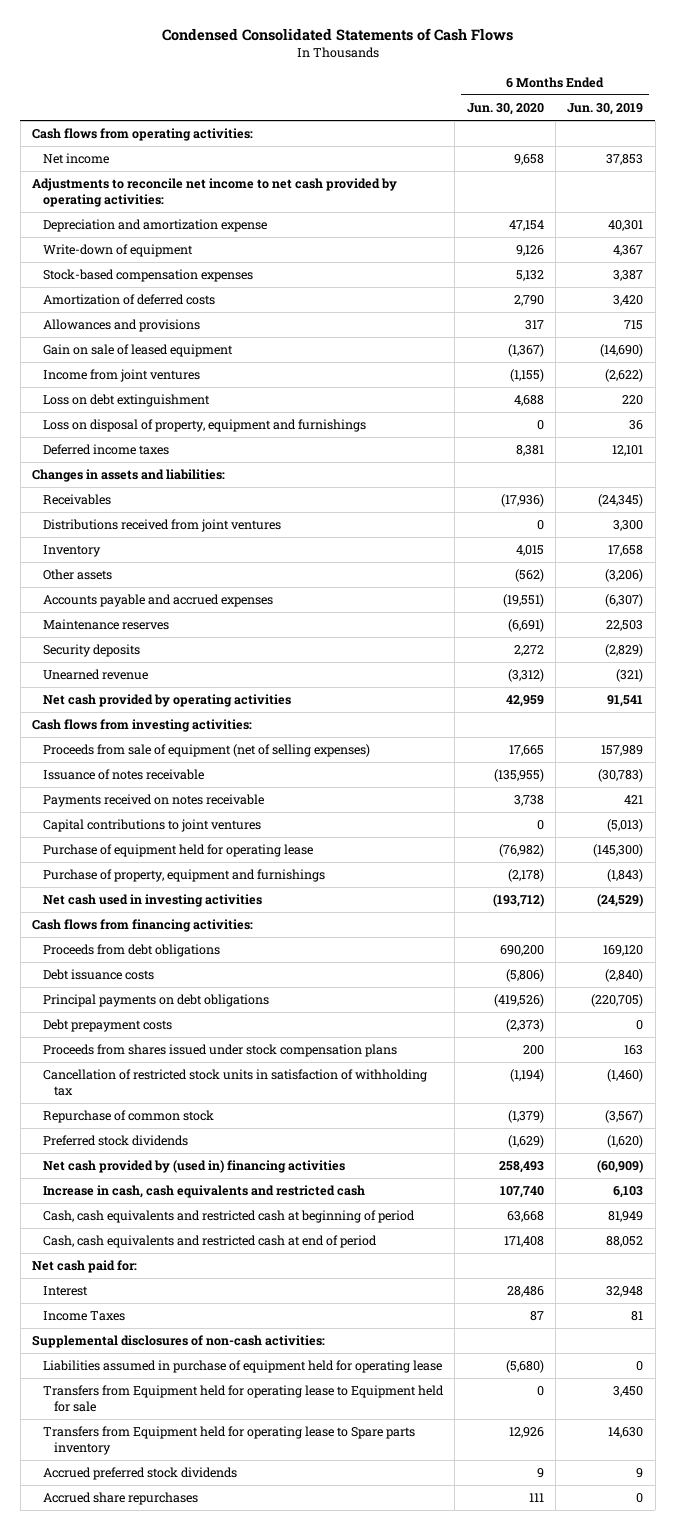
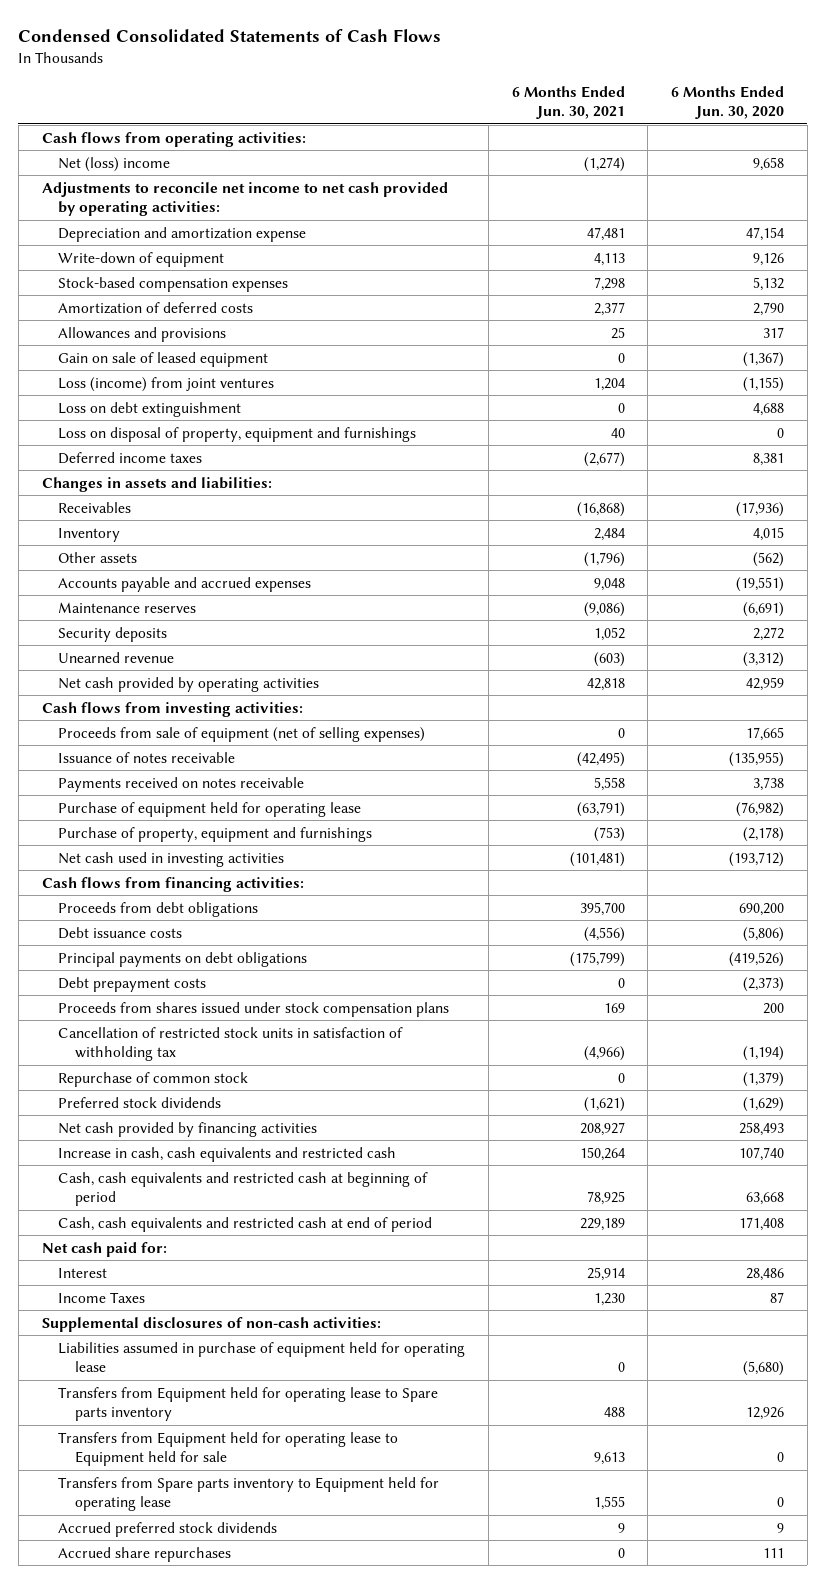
[567,102,644,115] Jun. 30, 2019 -> none
none -> [511,85,625,119] 6 Months Ended Jun. 30, 2021
[43,153,110,165] Net income -> [58,156,171,172] Net (loss) income
[43,369,201,383] Income from joint ventures -> [58,376,275,392] Loss (income) from joint ventures
[43,519,282,533] Distributions received from joint ventures -> none
[43,819,262,833] Capital contributions to joint ventures -> none
[43,1160,346,1174] Net cash provided by (used in) financing activities -> [58,1121,318,1137] Net cash provided by financing activities
[43,1385,445,1413] Transfers from Equipment held for operating lease to Equipment held for sale -> [58,1431,399,1467] Transfers from Equipment held for operating lease to Equipment held for sale
none -> [58,1476,440,1512] Transfers from Spare parts inventory to Equipment held for operating lease

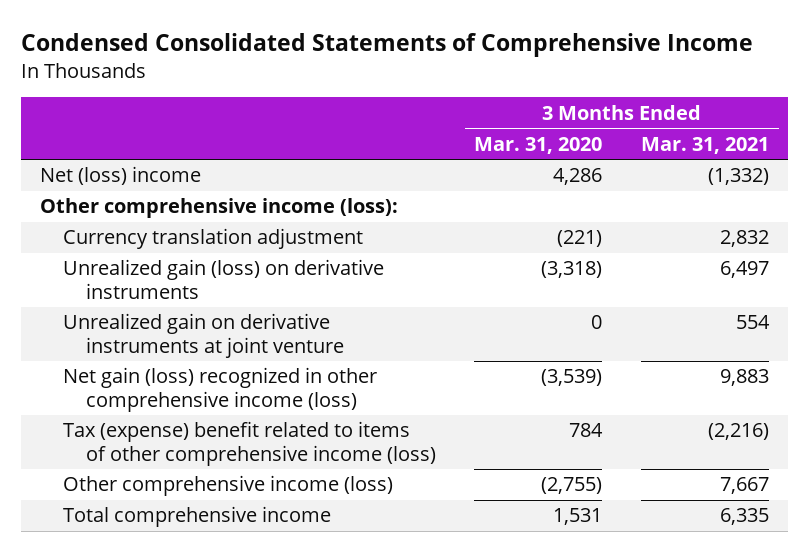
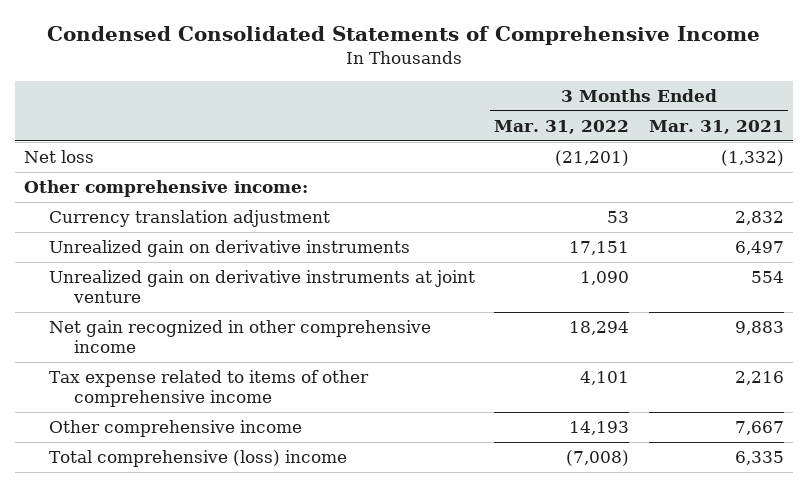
[474,136,603,154] Mar. 31, 2020 -> none
none -> [494,119,630,134] Mar. 31, 2022
[40,166,202,186] Net (loss) income -> [24,150,95,164] Net loss
[40,198,399,219] Other comprehensive income (loss): -> [24,180,309,198] Other comprehensive income:
[62,259,384,299] Unrealized gain (loss) on derivative instruments -> [49,240,411,258] Unrealized gain on derivative instruments
[62,367,377,412] Net gain (loss) recognized in other comprehensive income (loss) -> [49,320,432,354] Net gain recognized in other comprehensive income
[62,421,436,466] Tax (expense) benefit related to items of other comprehensive income (loss) -> [49,370,370,408] Tax expense related to items of other comprehensive income
[708,423,770,441] (2,216) -> [734,371,784,386] 2,216
[62,475,393,497] Other comprehensive income (loss) -> [49,420,303,438] Other comprehensive income
[62,506,331,528] Total comprehensive income -> [49,450,348,468] Total comprehensive (loss) income

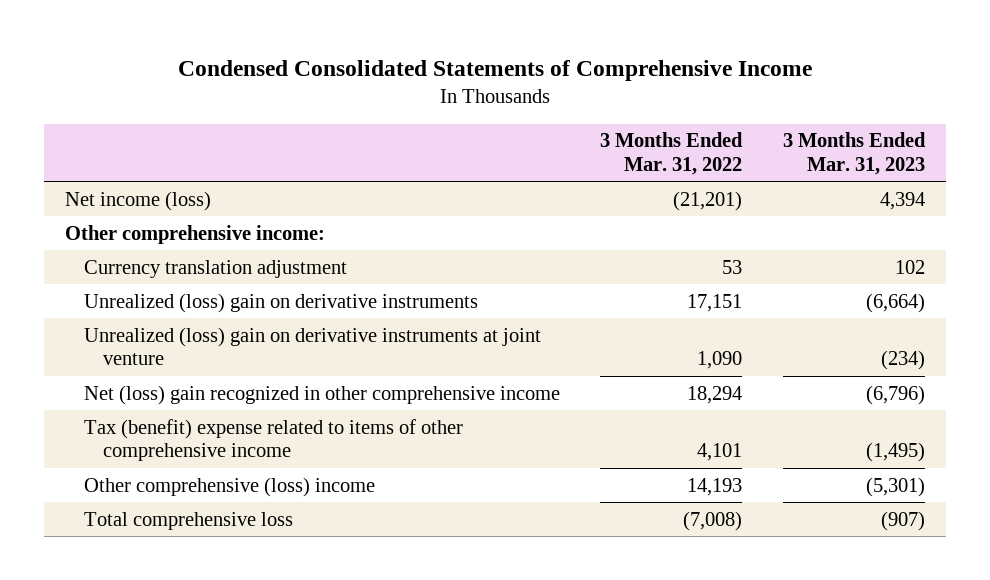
[648,119,784,134] Mar. 31, 2021 -> none
none -> [783,132,927,175] 3 Months Ended Mar. 31, 2023
[24,150,95,164] Net loss -> [64,190,211,211] Net income (loss)
[49,240,411,258] Unrealized gain on derivative instruments -> [83,292,478,313] Unrealized (loss) gain on derivative instruments
[49,270,476,304] Unrealized gain on derivative instruments at joint venture -> [83,326,541,366] Unrealized (loss) gain on derivative instruments at joint venture
[49,320,432,354] Net gain recognized in other comprehensive income -> [83,384,560,405] Net (loss) gain recognized in other comprehensive income
[49,370,370,408] Tax expense related to items of other comprehensive income -> [83,418,463,462] Tax (benefit) expense related to items of other comprehensive income
[49,420,303,438] Other comprehensive income -> [83,476,375,497] Other comprehensive (loss) income
[49,450,348,468] Total comprehensive (loss) income -> [83,511,293,530] Total comprehensive loss

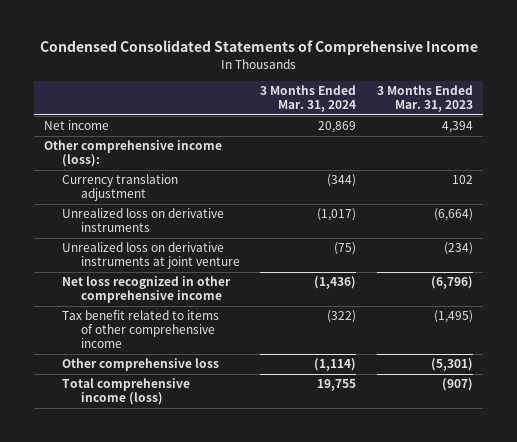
[600,132,744,175] 3 Months Ended Mar. 31, 2022 -> none
none -> [260,85,357,113] 3 Months Ended Mar. 31, 2024
[64,190,211,211] Net income (loss) -> [43,120,109,131] Net income
[64,224,325,244] Other comprehensive income: -> [43,140,222,168] Other comprehensive income (loss):
[83,292,478,313] Unrealized (loss) gain on derivative instruments -> [62,208,225,233] Unrealized loss on derivative instruments
[83,326,541,366] Unrealized (loss) gain on derivative instruments at joint venture -> [62,242,240,270] Unrealized loss on derivative instruments at joint venture
[83,384,560,405] Net (loss) gain recognized in other comprehensive income -> [62,276,232,304] Net loss recognized in other comprehensive income
[83,418,463,462] Tax (benefit) expense related to items of other comprehensive income -> [62,310,220,349] Tax benefit related to items of other comprehensive income
[83,476,375,497] Other comprehensive (loss) income -> [62,358,220,372] Other comprehensive loss
[83,511,293,530] Total comprehensive loss -> [62,378,191,406] Total comprehensive income (loss)

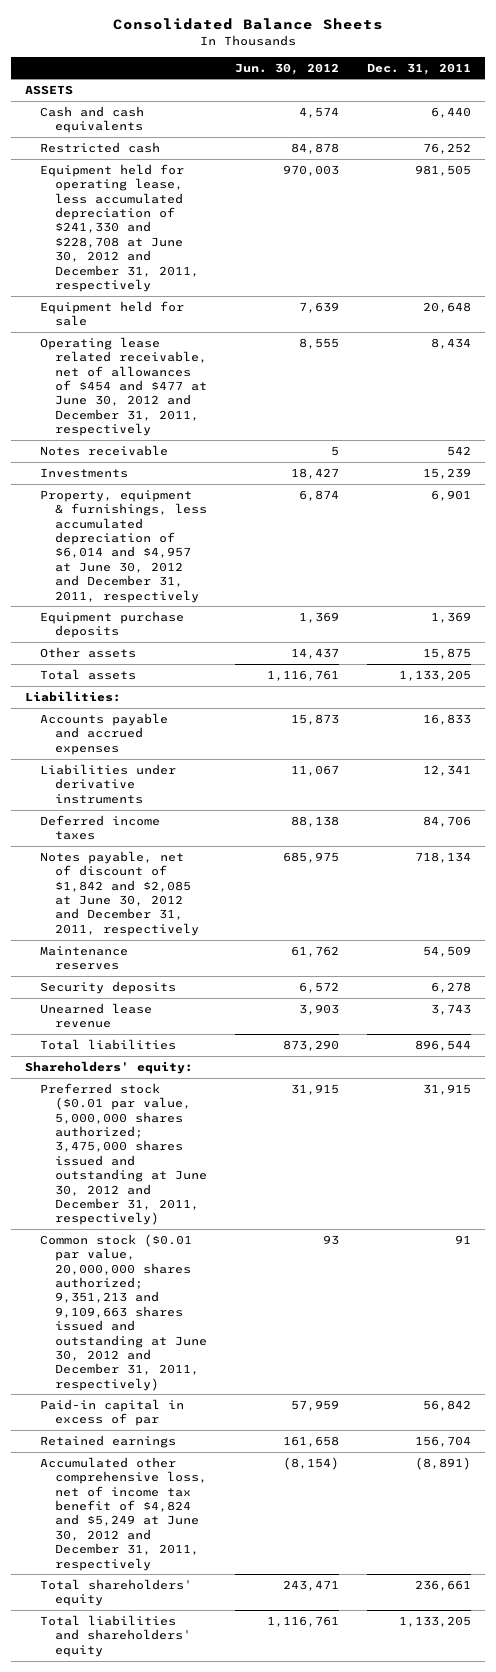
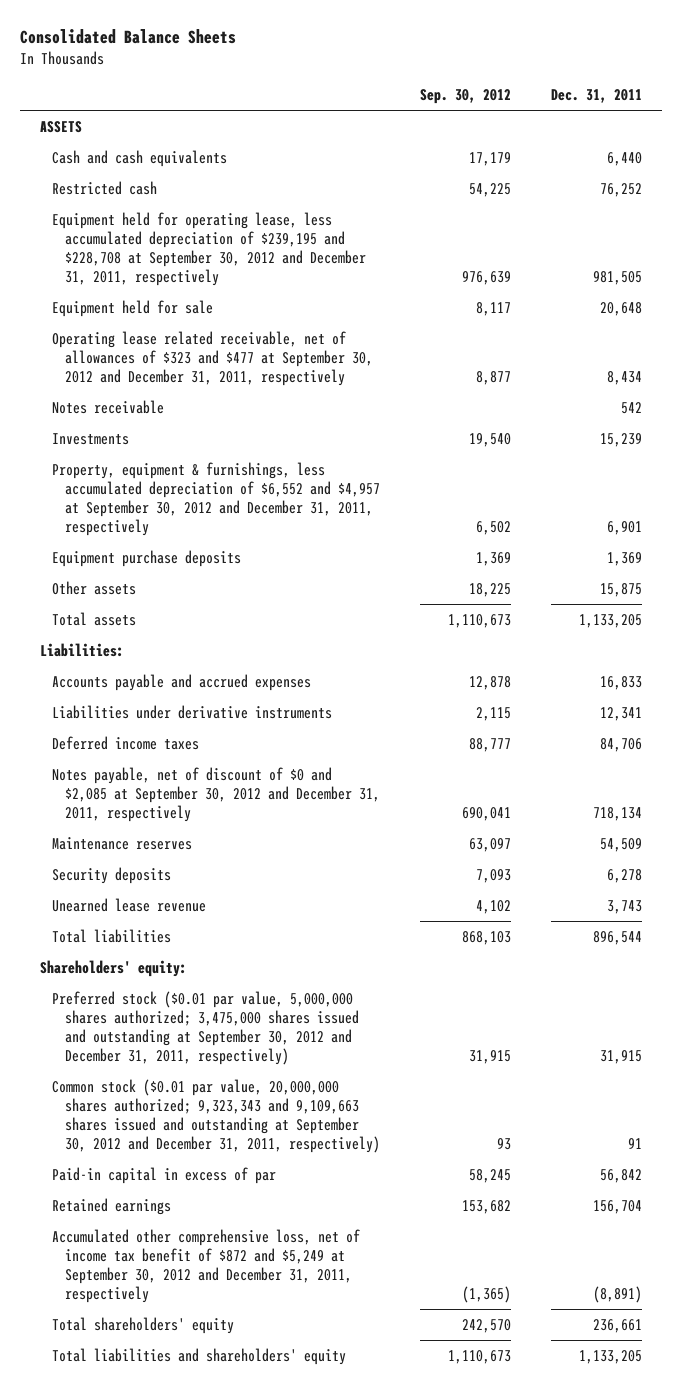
[235,62,340,75] Jun. 30, 2012 -> none
none -> [419,89,511,105] Sep. 30, 2012
[40,164,200,292] Equipment held for operating lease, less accumulated depreciation of $241,330 and $228,708 at June 30, 2012 and December 31, 2011, respectively -> [52,211,366,287] Equipment held for operating lease, less accumulated depreciation of $239,195 and $228,708 at September 30, 2012 and December 31, 2011, respectively
[40,337,208,437] Operating lease related receivable, net of allowances of $454 and $477 at June 30, 2012 and December 31, 2011, respectively -> [52,330,373,387] Operating lease related receivable, net of allowances of $323 and $477 at September 30, 2012 and December 31, 2011, respectively
[40,490,208,603] Property, equipment & furnishings, less accumulated depreciation of $6,014 and $4,957 at June 30, 2012 and December 31, 2011, respectively -> [52,461,380,537] Property, equipment & furnishings, less accumulated depreciation of $6,552 and $4,957 at September 30, 2012 and December 31, 2011, respectively
[40,851,200,936] Notes payable, net of discount of $1,842 and $2,085 at June 30, 2012 and December 31, 2011, respectively -> [52,766,380,823] Notes payable, net of discount of $0 and $2,085 at September 30, 2012 and December 31, 2011, respectively
[40,1083,208,1226] Preferred stock ($0.01 par value, 5,000,000 shares authorized; 3,475,000 shares issued and outstanding at June 30, 2012 and December 31, 2011, respectively) -> [52,990,359,1066] Preferred stock ($0.01 par value, 5,000,000 shares authorized; 3,475,000 shares issued and outstanding at September 30, 2012 and December 31, 2011, respectively)
[40,1234,208,1391] Common stock ($0.01 par value, 20,000,000 shares authorized; 9,351,213 and 9,109,663 shares issued and outstanding at June 30, 2012 and December 31, 2011, respectively) -> [52,1078,380,1154] Common stock ($0.01 par value, 20,000,000 shares authorized; 9,323,343 and 9,109,663 shares issued and outstanding at September 30, 2012 and December 31, 2011, respectively)
[40,1457,208,1571] Accumulated other comprehensive loss, net of income tax benefit of $4,824 and $5,249 at June 30, 2012 and December 31, 2011, respectively -> [52,1228,361,1304] Accumulated other comprehensive loss, net of income tax benefit of $872 and $5,249 at September 30, 2012 and December 31, 2011, respectively

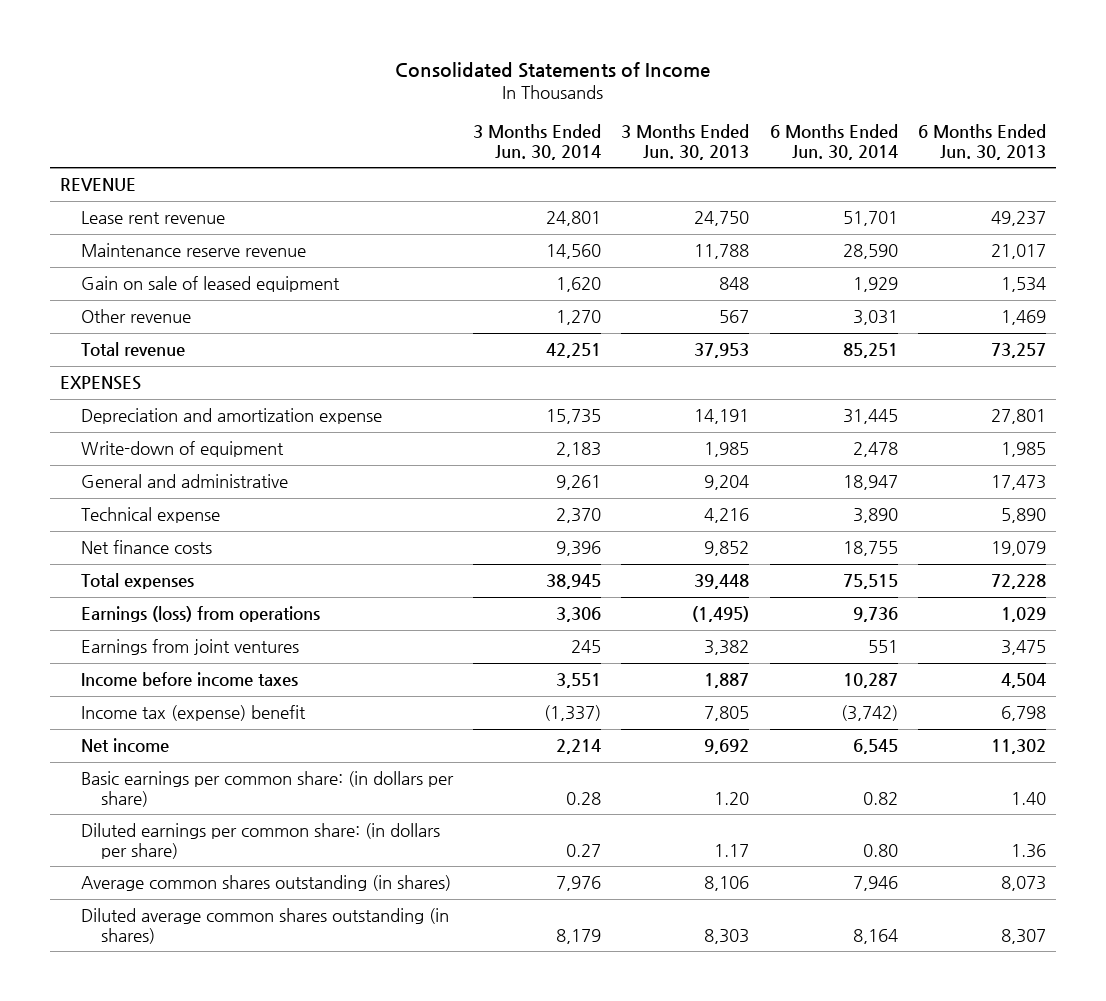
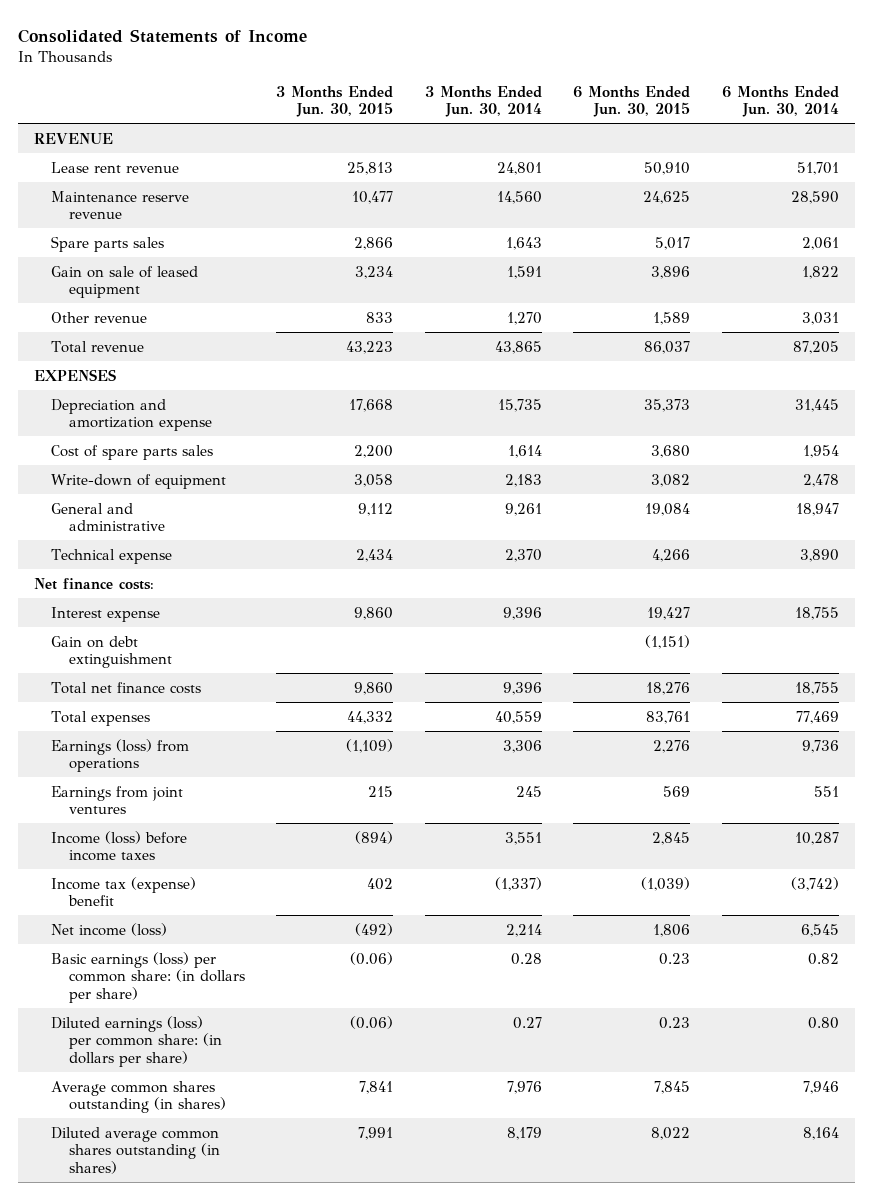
[621,123,750,160] 3 Months Ended Jun. 30, 2013 -> none
[917,123,1046,160] 6 Months Ended Jun. 30, 2013 -> none
none -> [276,85,394,118] 3 Months Ended Jun. 30, 2015
none -> [573,85,691,118] 6 Months Ended Jun. 30, 2015
none -> [51,235,165,252] Spare parts sales
[555,277,601,293] 1,620 -> [506,265,542,279] 1,591
[852,277,898,293] 1,929 -> [801,265,839,279] 1,822
[545,343,601,359] 42,251 -> [494,340,542,354] 43,865
[842,343,898,359] 85,251 -> [792,340,839,354] 87,205
none -> [51,444,214,460] Cost of spare parts sales
none -> [33,577,154,590] Net finance costs:
none -> [51,606,161,622] Interest expense
none -> [51,635,172,669] Gain on debt extinguishment
[80,540,212,555] Net finance costs -> [51,681,202,694] Total net finance costs
[545,574,601,590] 38,945 -> [494,710,542,724] 40,559
[842,574,898,590] 75,515 -> [795,710,839,724] 77,469
[80,672,298,688] Income before income taxes -> [51,830,188,862] Income (loss) before income taxes
[80,738,169,754] Net income -> [51,922,168,936] Net income (loss)
[80,771,454,807] Basic earnings per common share: (in dollars per share) -> [51,951,245,1003] Basic earnings (loss) per common share: (in dollars per share)
[80,823,440,859] Diluted earnings per common share: (in dollars per share) -> [51,1015,222,1067] Diluted earnings (loss) per common share: (in dollars per share)

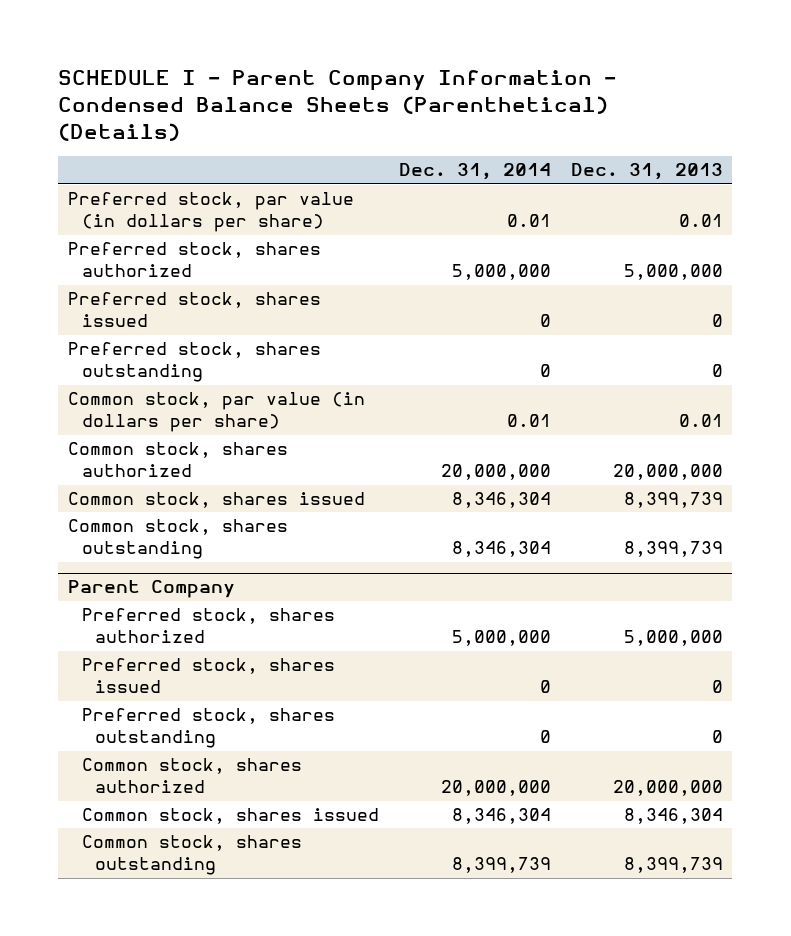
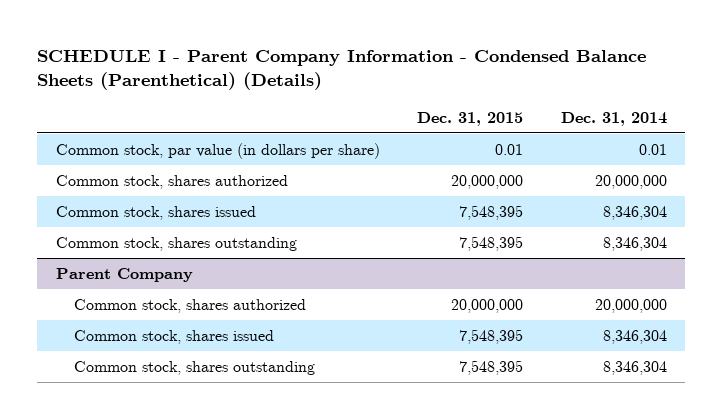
[570,163,723,181] Dec. 31, 2013 -> none
none -> [417,111,524,126] Dec. 31, 2015
[68,192,355,233] Preferred stock, par value (in dollars per share) -> none
[68,242,322,278] Preferred stock, shares authorized -> none
[68,292,322,328] Preferred stock, shares issued -> none
[68,342,322,383] Preferred stock, shares outstanding -> none
[81,608,335,644] Preferred stock, shares authorized -> none
[81,658,335,694] Preferred stock, shares issued -> none
[81,708,335,749] Preferred stock, shares outstanding -> none
[451,857,551,874] 8,399,739 -> [602,360,667,375] 8,346,304

